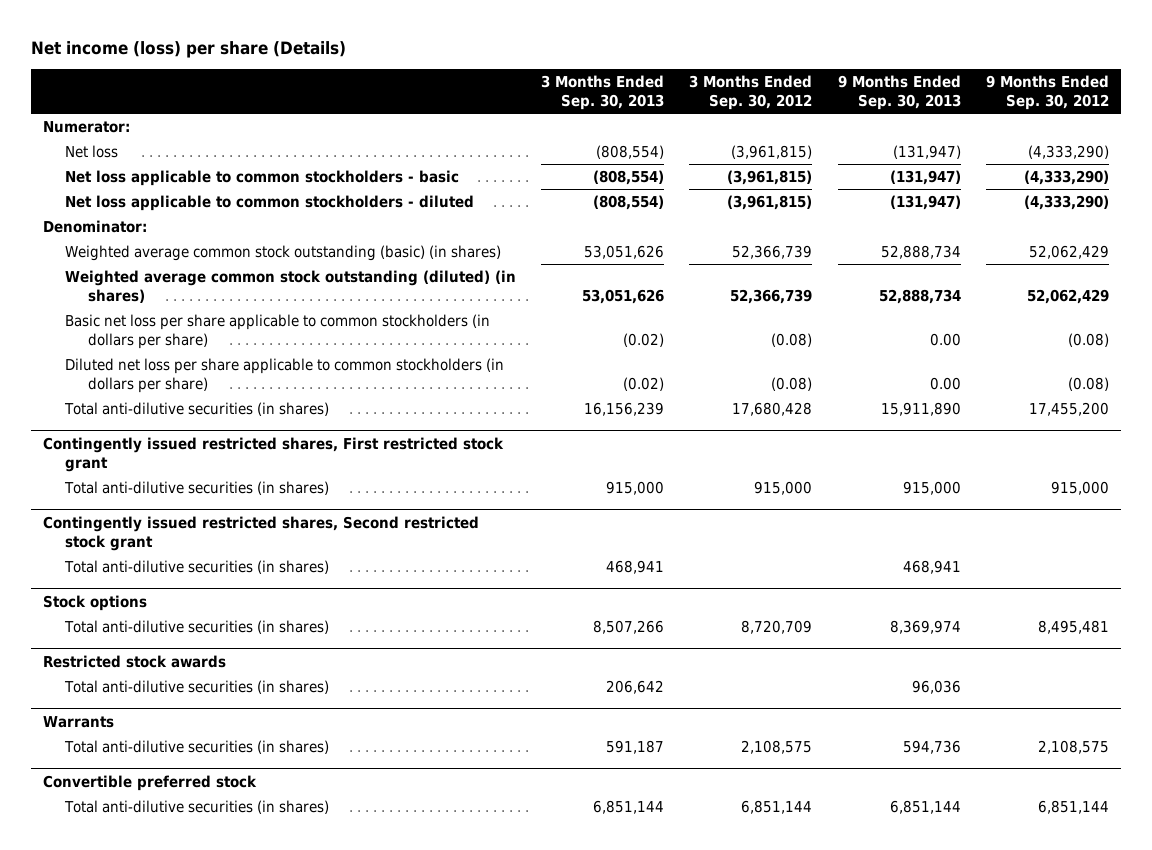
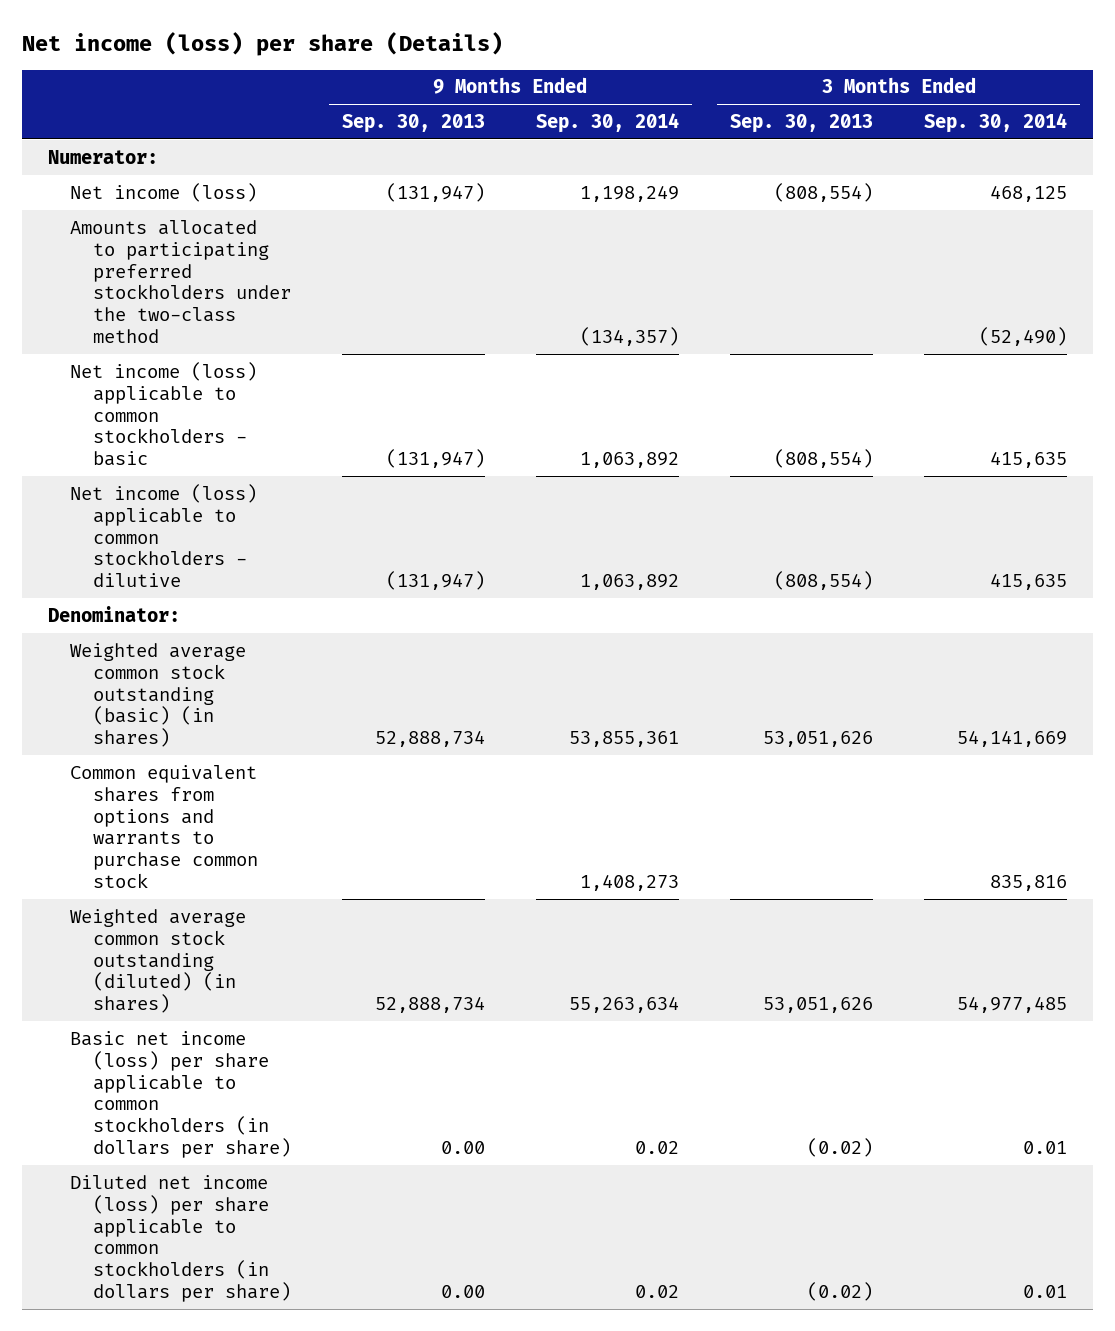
[689,74,813,111] 3 Months Ended Sep. 30, 2012 -> none
[985,74,1109,111] 9 Months Ended Sep. 30, 2012 -> none
none -> [535,113,679,134] Sep. 30, 2014
none -> [924,113,1068,134] Sep. 30, 2014
[65,144,119,158] Net loss -> [70,182,258,202] Net income (loss)
none -> [70,219,291,344] Amounts allocated to participating preferred stockholders under the two-class method
[65,169,460,186] Net loss applicable to common stockholders - basic -> [70,361,258,467] Net income (loss) applicable to common stockholders - basic
[65,194,475,211] Net loss applicable to common stockholders - diluted -> [70,483,258,588] Net income (loss) applicable to common stockholders - dilutive
none -> [70,764,258,889] Common equivalent shares from options and warrants to purchase common stock
[64,401,330,416] Total anti-dilutive securities (in shares) -> none
[43,436,505,472] Contingently issued restricted shares, First restricted stock grant -> none
[64,480,330,495] Total anti-dilutive securities (in shares) -> none
[43,515,480,551] Contingently issued restricted shares, Second restricted stock grant -> none
[64,559,330,574] Total anti-dilutive securities (in shares) -> none
[43,594,148,611] Stock options -> none
[64,619,330,634] Total anti-dilutive securities (in shares) -> none
[43,654,227,668] Restricted stock awards -> none
[64,679,330,694] Total anti-dilutive securities (in shares) -> none
[43,715,115,728] Warrants -> none
[64,739,330,754] Total anti-dilutive securities (in shares) -> none
[43,774,258,791] Convertible preferred stock -> none
[64,799,330,814] Total anti-dilutive securities (in shares) -> none
[65,313,491,350] Basic net loss per share applicable to common stockholders (in dollars per share) -> [70,1030,291,1159] Basic net income (loss) per share applicable to common stockholders (in dollars per share)
[65,357,505,394] Diluted net loss per share applicable to common stockholders (in dollars per share) -> [70,1174,291,1303] Diluted net income (loss) per share applicable to common stockholders (in dollars per share)

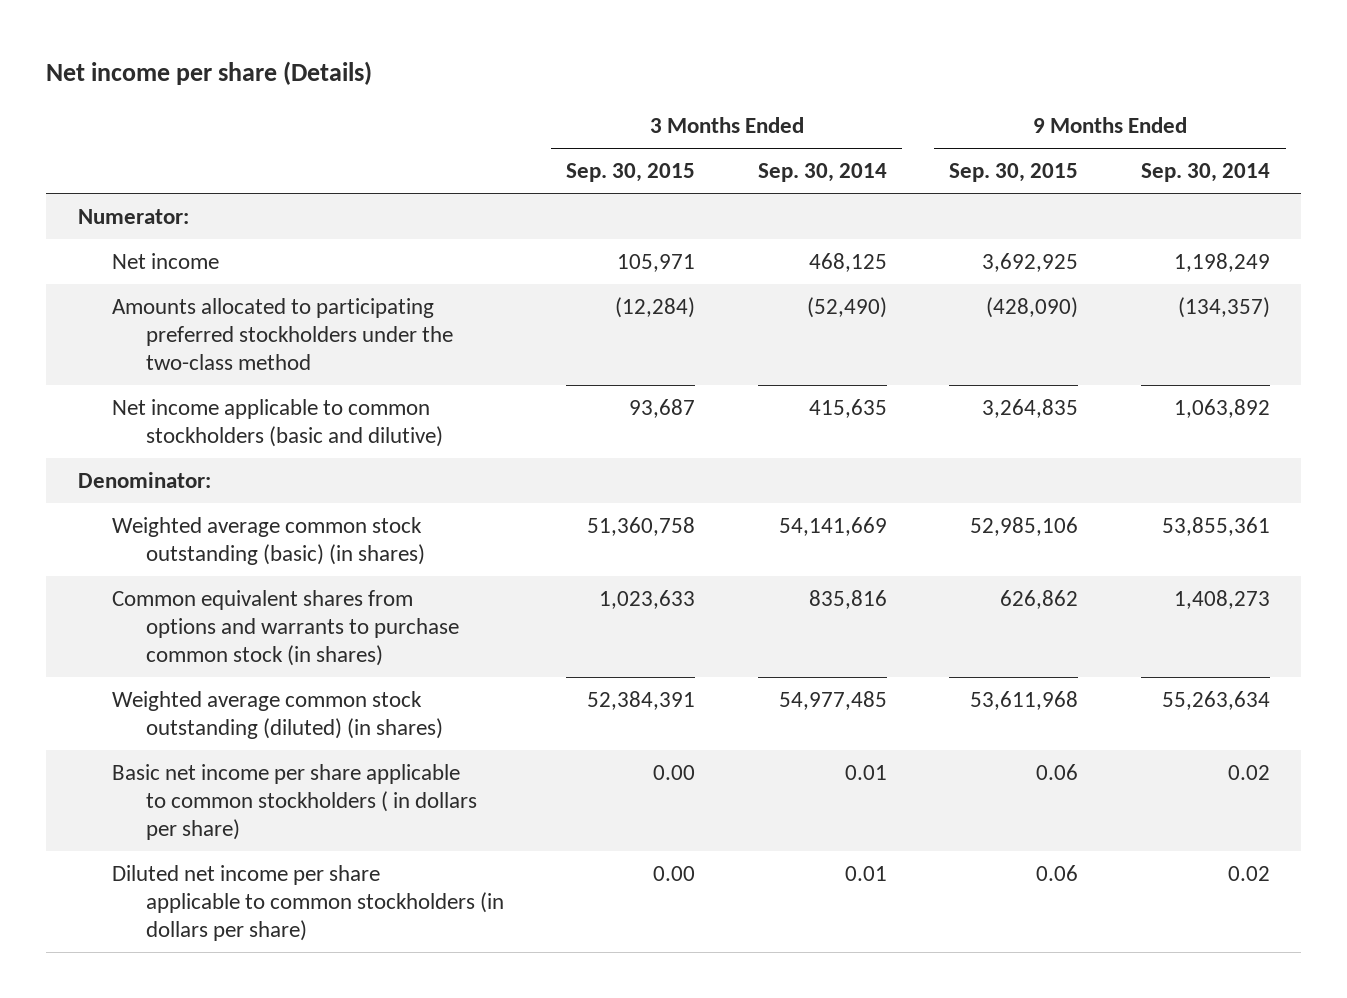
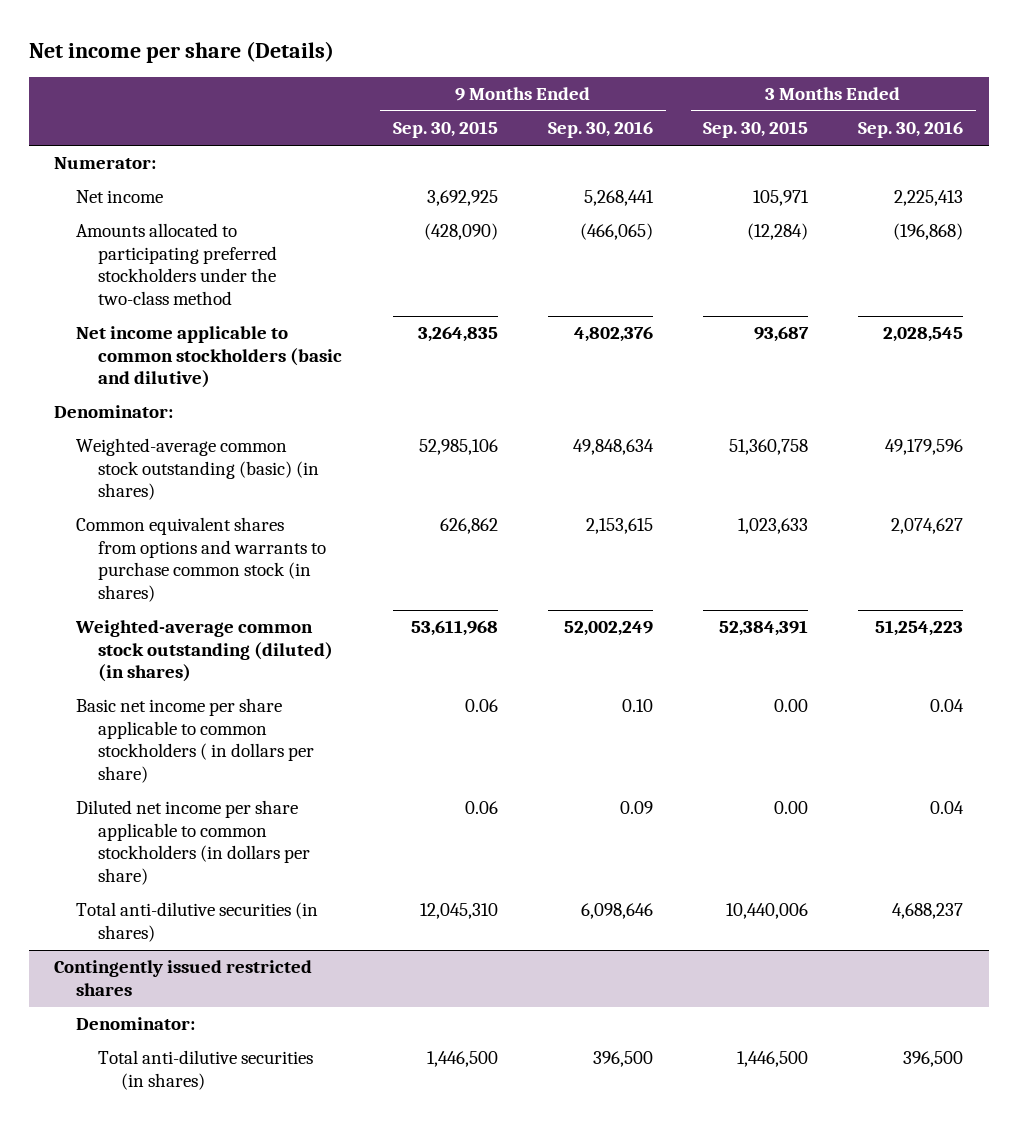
[757,163,887,183] Sep. 30, 2014 -> none
[1140,163,1270,183] Sep. 30, 2014 -> none
none -> [547,121,653,139] Sep. 30, 2016
none -> [858,121,964,139] Sep. 30, 2016
[111,516,425,565] Weighted average common stock outstanding (basic) (in shares) -> [76,438,320,501] Weighted-average common stock outstanding (basic) (in shares)
[111,690,443,739] Weighted average common stock outstanding (diluted) (in shares) -> [75,620,334,683] Weighted-average common stock outstanding (diluted) (in shares)
none -> [76,902,319,942] Total anti-dilutive securities (in shares)
none -> [53,960,312,996] Contingently issued restricted shares
none -> [76,1017,196,1031] Denominator:
none -> [98,1050,314,1090] Total anti-dilutive securities (in shares)

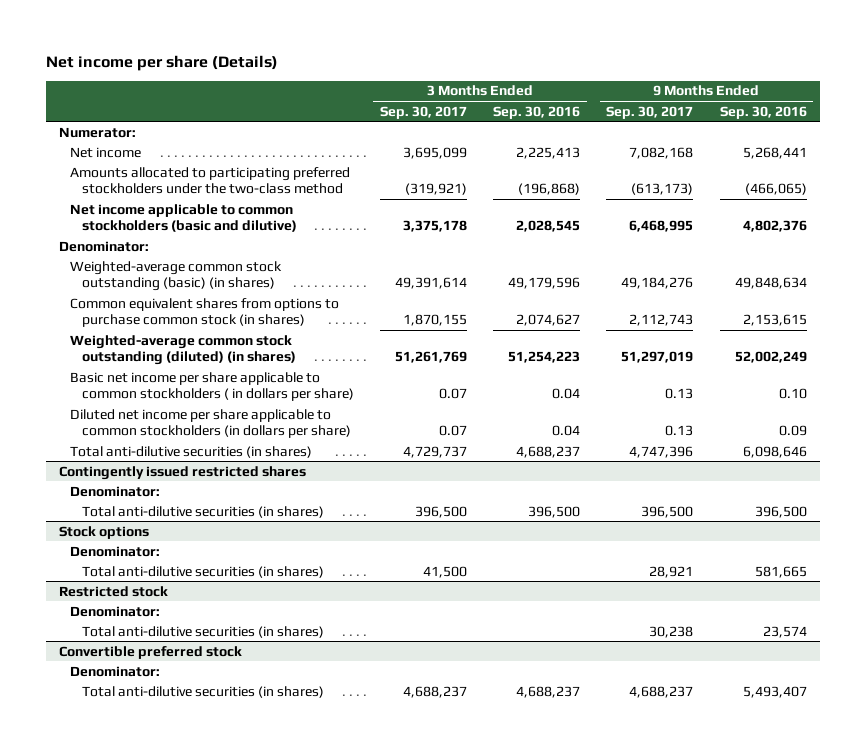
[392,121,498,139] Sep. 30, 2015 -> none
[703,121,809,139] Sep. 30, 2015 -> none
none -> [379,105,467,119] Sep. 30, 2017
none -> [606,105,694,119] Sep. 30, 2017
[76,517,327,602] Common equivalent shares from options and warrants to purchase common stock (in shares) -> [70,297,340,328] Common equivalent shares from options to purchase common stock (in shares)
none -> [58,525,149,539] Stock options
none -> [70,545,161,557] Denominator:
none -> [81,565,324,578] Total anti-dilutive securities (in shares)
none -> [58,585,168,597] Restricted stock
none -> [70,605,161,617] Denominator:
none -> [81,625,324,638] Total anti-dilutive securities (in shares)
none -> [58,645,242,659] Convertible preferred stock
none -> [70,665,161,677] Denominator:
none -> [81,685,324,698] Total anti-dilutive securities (in shares)

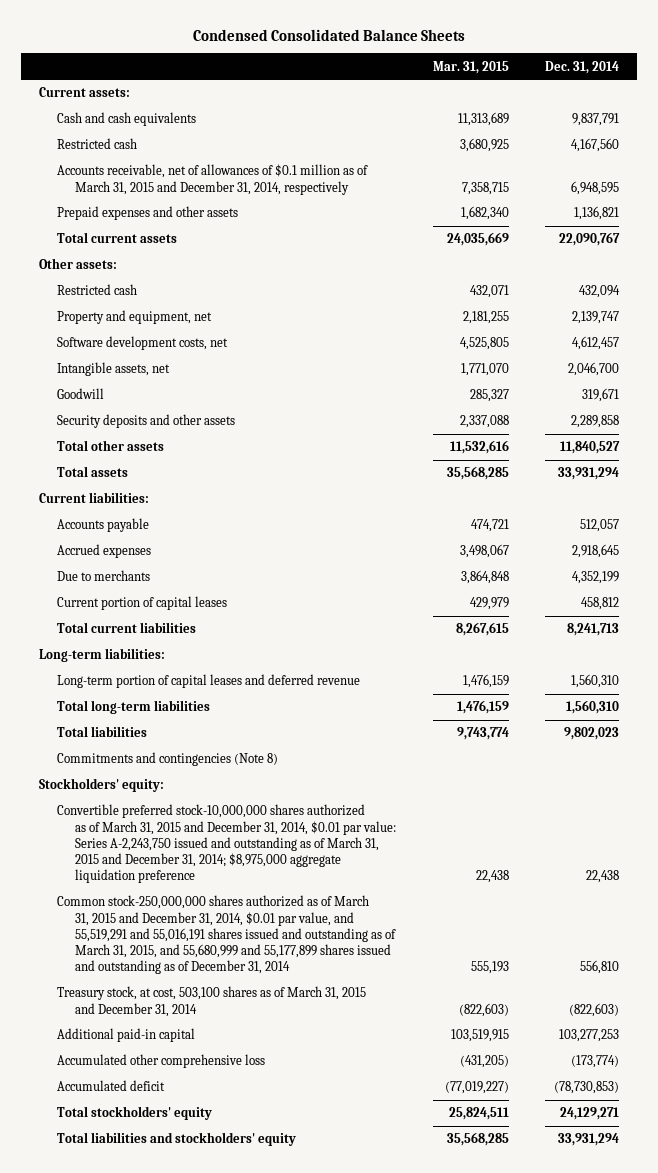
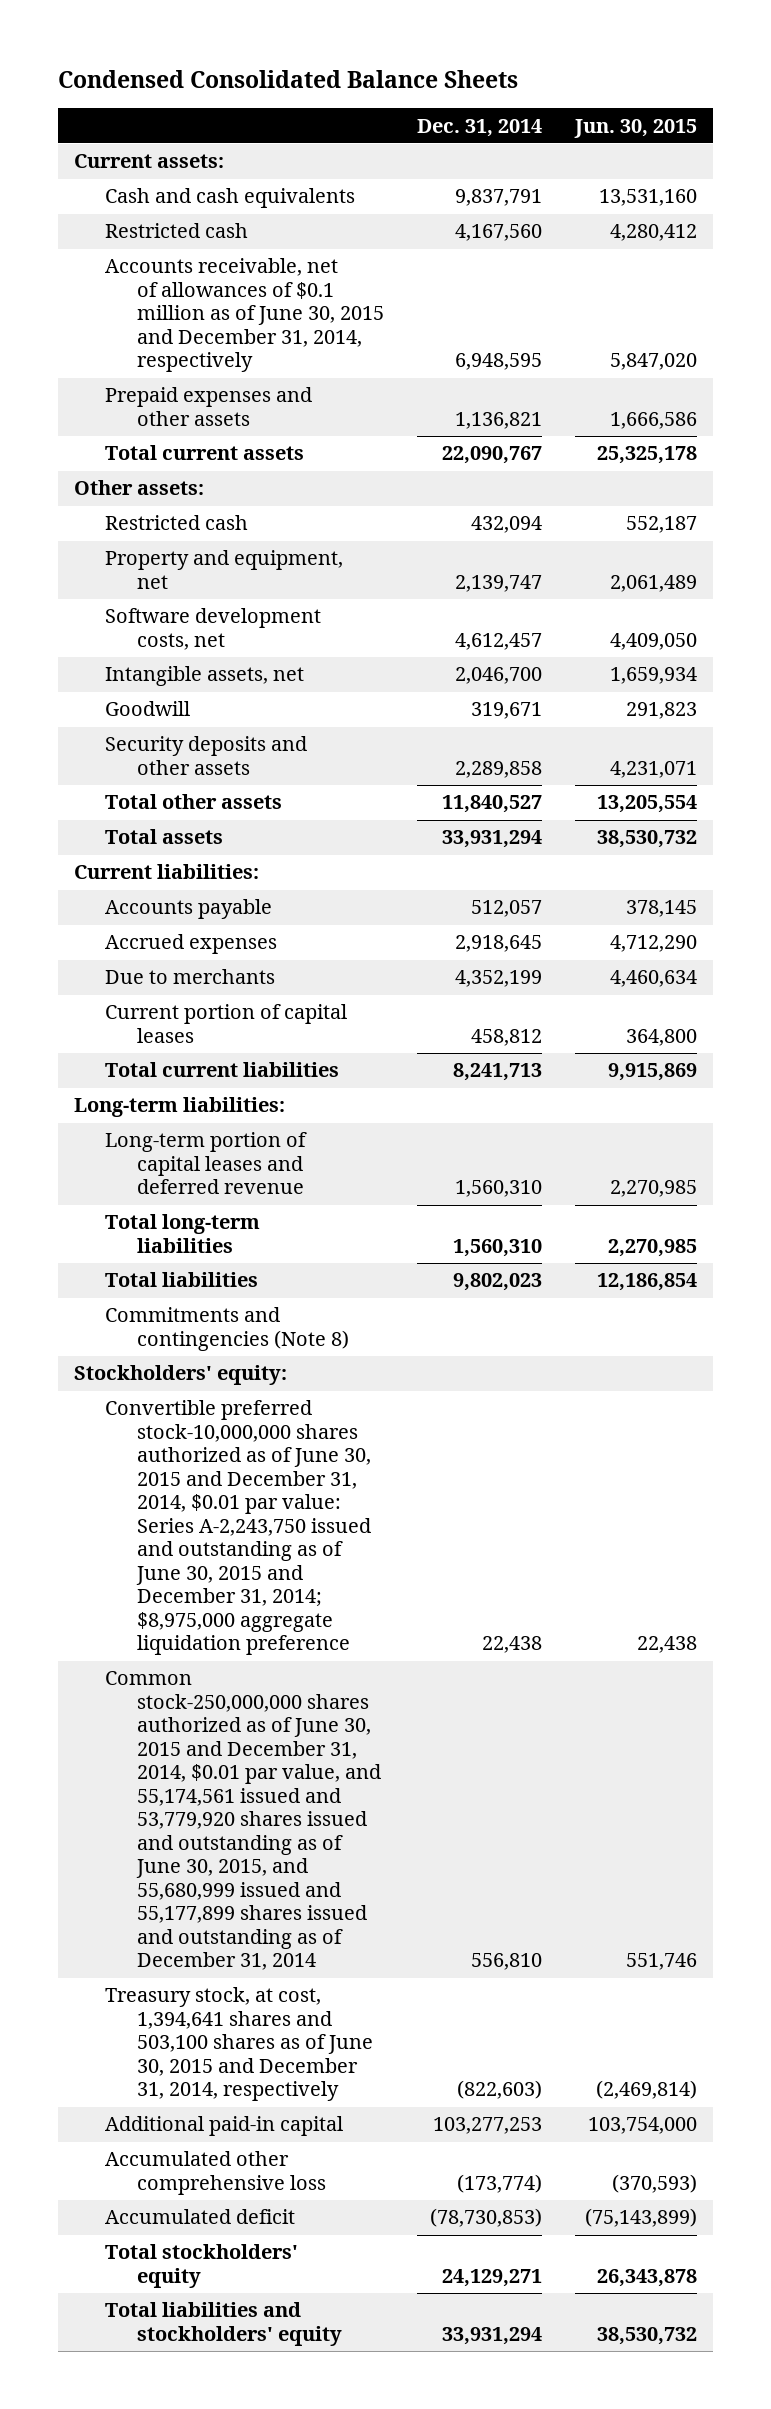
[432,60,509,74] Mar. 31, 2015 -> none
none -> [573,118,697,138] Jun. 30, 2015
[56,164,368,195] Accounts receivable, net of allowances of $0.1 million as of March 31, 2015 and December 31, 2014, respectively -> [105,258,384,373] Accounts receivable, net of allowances of $0.1 million as of June 30, 2015 and December 31, 2014, respectively
[56,804,396,884] Convertible preferred stock-10,000,000 shares authorized as of March 31, 2015 and December 31, 2014, $0.01 par value: Series A-2,243,750 issued and outstanding as of March 31, 2015 and December 31, 2014; $8,975,000 aggregate liquidation preference -> [105,1400,371,1656] Convertible preferred stock-10,000,000 shares authorized as of June 30, 2015 and December 31, 2014, $0.01 par value: Series A-2,243,750 issued and outstanding as of June 30, 2015 and December 31, 2014; $8,975,000 aggregate liquidation preference
[56,895,396,975] Common stock-250,000,000 shares authorized as of March 31, 2015 and December 31, 2014, $0.01 par value, and 55,519,291 and 55,016,191 shares issued and outstanding as of March 31, 2015, and 55,680,999 and 55,177,899 shares issued and outstanding as of December 31, 2014 -> [105,1671,381,1971] Common stock-250,000,000 shares authorized as of June 30, 2015 and December 31, 2014, $0.01 par value, and 55,174,561 issued and 53,779,920 shares issued and outstanding as of June 30, 2015, and 55,680,999 issued and 55,177,899 shares issued and outstanding as of December 31, 2014
[56,986,366,1017] Treasury stock, at cost, 503,100 shares as of March 31, 2015 and December 31, 2014 -> [105,1987,373,2102] Treasury stock, at cost, 1,394,641 shares and 503,100 shares as of June 30, 2015 and December 31, 2014, respectively

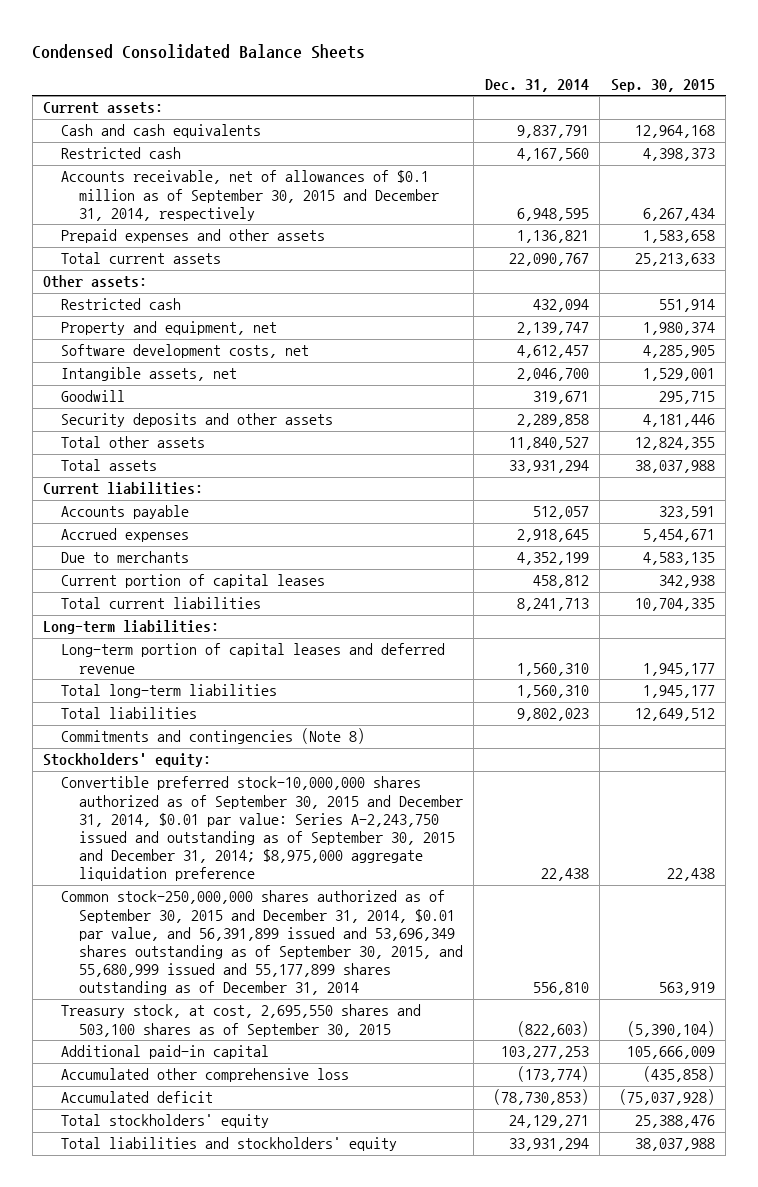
[573,118,697,138] Jun. 30, 2015 -> none
none -> [610,78,715,92] Sep. 30, 2015
[105,258,384,373] Accounts receivable, net of allowances of $0.1 million as of June 30, 2015 and December 31, 2014, respectively -> [61,170,440,221] Accounts receivable, net of allowances of $0.1 million as of September 30, 2015 and December 31, 2014, respectively
[105,1400,371,1656] Convertible preferred stock-10,000,000 shares authorized as of June 30, 2015 and December 31, 2014, $0.01 par value: Series A-2,243,750 issued and outstanding as of June 30, 2015 and December 31, 2014; $8,975,000 aggregate liquidation preference -> [61,776,464,882] Convertible preferred stock-10,000,000 shares authorized as of September 30, 2015 and December 31, 2014, $0.01 par value: Series A-2,243,750 issued and outstanding as of September 30, 2015 and December 31, 2014; $8,975,000 aggregate liquidation preference
[105,1671,381,1971] Common stock-250,000,000 shares authorized as of June 30, 2015 and December 31, 2014, $0.01 par value, and 55,174,561 issued and 53,779,920 shares issued and outstanding as of June 30, 2015, and 55,680,999 issued and 55,177,899 shares issued and outstanding as of December 31, 2014 -> [61,890,464,996] Common stock-250,000,000 shares authorized as of September 30, 2015 and December 31, 2014, $0.01 par value, and 56,391,899 issued and 53,696,349 shares outstanding as of September 30, 2015, and 55,680,999 issued and 55,177,899 shares outstanding as of December 31, 2014
[105,1987,373,2102] Treasury stock, at cost, 1,394,641 shares and 503,100 shares as of June 30, 2015 and December 31, 2014, respectively -> [61,1004,422,1037] Treasury stock, at cost, 2,695,550 shares and 503,100 shares as of September 30, 2015

